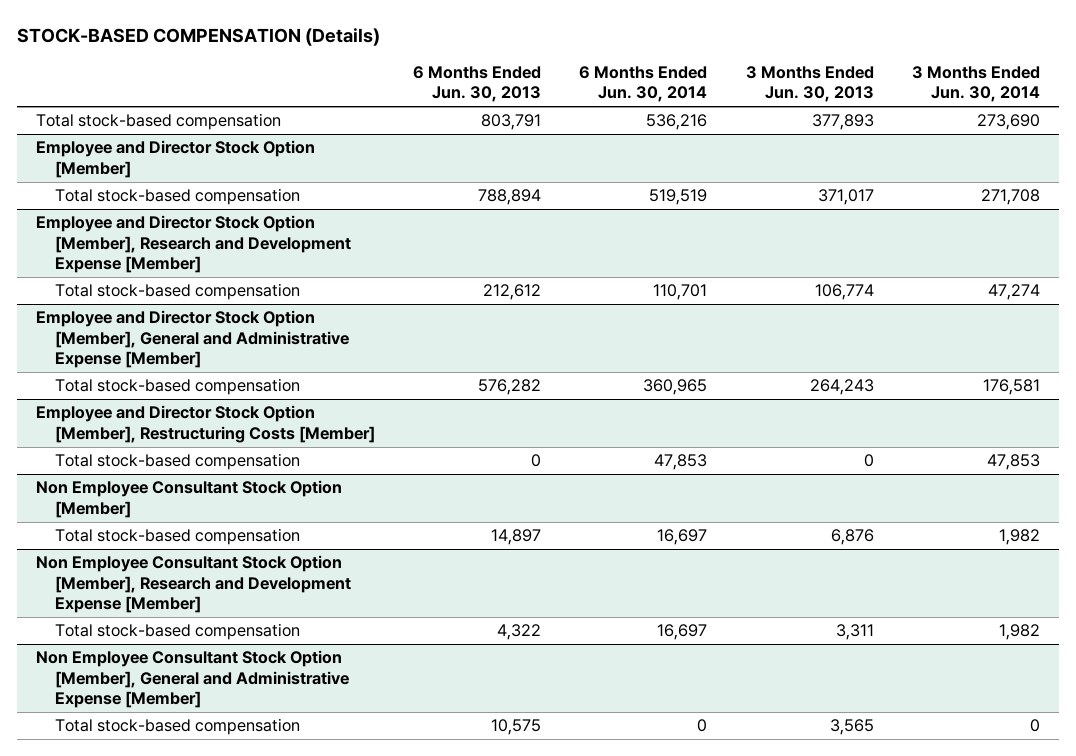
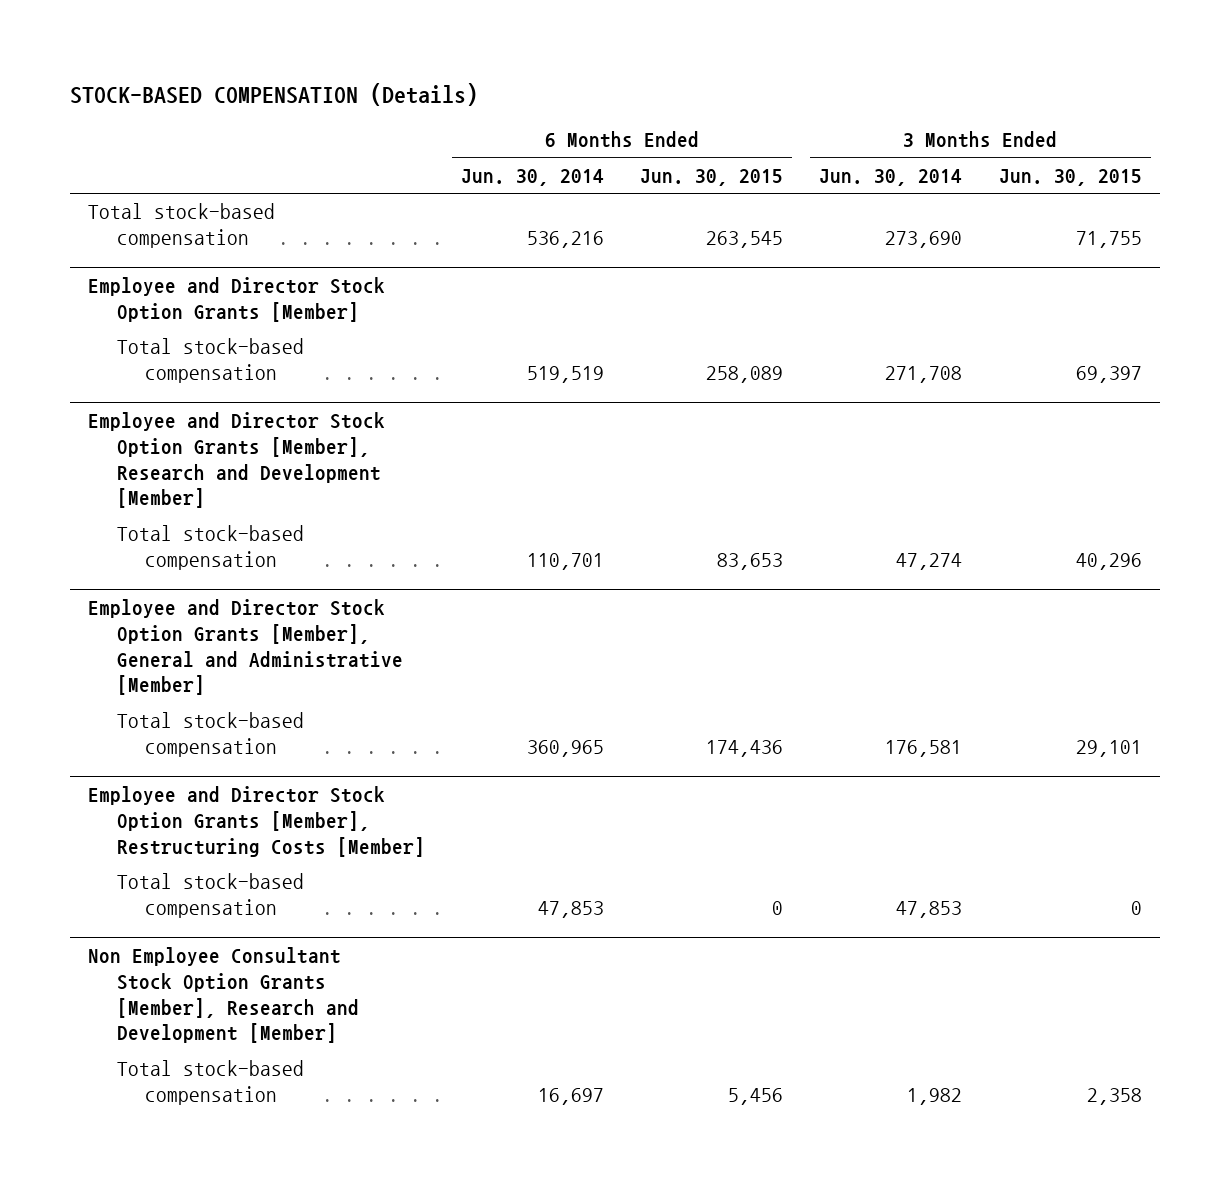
[413,65,542,103] 6 Months Ended Jun. 30, 2013 -> none
[745,65,874,103] 3 Months Ended Jun. 30, 2013 -> none
none -> [640,169,784,187] Jun. 30, 2015
none -> [998,169,1142,187] Jun. 30, 2015
[36,140,316,178] Employee and Director Stock Option [Member] -> [88,277,386,322] Employee and Director Stock Option Grants [Member]
[36,215,352,274] Employee and Director Stock Option [Member], Research and Development Expense [Member] -> [88,412,386,509] Employee and Director Stock Option Grants [Member], Research and Development [Member]
[36,310,350,369] Employee and Director Stock Option [Member], General and Administrative Expense [Member] -> [88,599,403,696] Employee and Director Stock Option Grants [Member], General and Administrative [Member]
[36,405,376,443] Employee and Director Stock Option [Member], Restructuring Costs [Member] -> [88,786,425,857] Employee and Director Stock Option Grants [Member], Restructuring Costs [Member]
[36,480,343,518] Non Employee Consultant Stock Option [Member] -> none
[55,528,301,546] Total stock-based compensation -> none
[36,555,352,614] Non Employee Consultant Stock Option [Member], Research and Development Expense [Member] -> [88,947,359,1044] Non Employee Consultant Stock Option Grants [Member], Research and Development [Member]
[36,650,350,709] Non Employee Consultant Stock Option [Member], General and Administrative Expense [Member] -> none
[55,718,301,736] Total stock-based compensation -> none

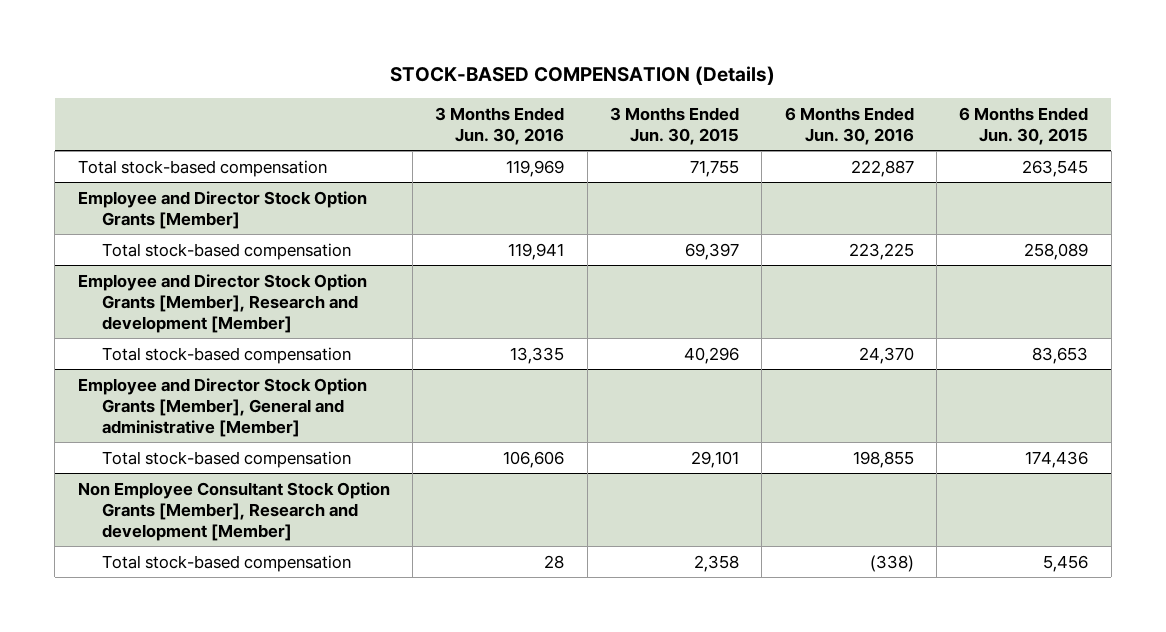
[460,169,604,187] Jun. 30, 2014 -> none
[819,169,963,187] Jun. 30, 2014 -> none
none -> [435,106,565,145] 3 Months Ended Jun. 30, 2016
none -> [784,106,914,145] 6 Months Ended Jun. 30, 2016
[88,412,386,509] Employee and Director Stock Option Grants [Member], Research and Development [Member] -> [77,273,367,333] Employee and Director Stock Option Grants [Member], Research and development [Member]
[88,599,403,696] Employee and Director Stock Option Grants [Member], General and Administrative [Member] -> [77,377,367,437] Employee and Director Stock Option Grants [Member], General and administrative [Member]
[88,786,425,857] Employee and Director Stock Option Grants [Member], Restructuring Costs [Member] -> none
[116,873,304,919] Total stock-based compensation -> none
[88,947,359,1044] Non Employee Consultant Stock Option Grants [Member], Research and Development [Member] -> [77,481,390,541] Non Employee Consultant Stock Option Grants [Member], Research and development [Member]

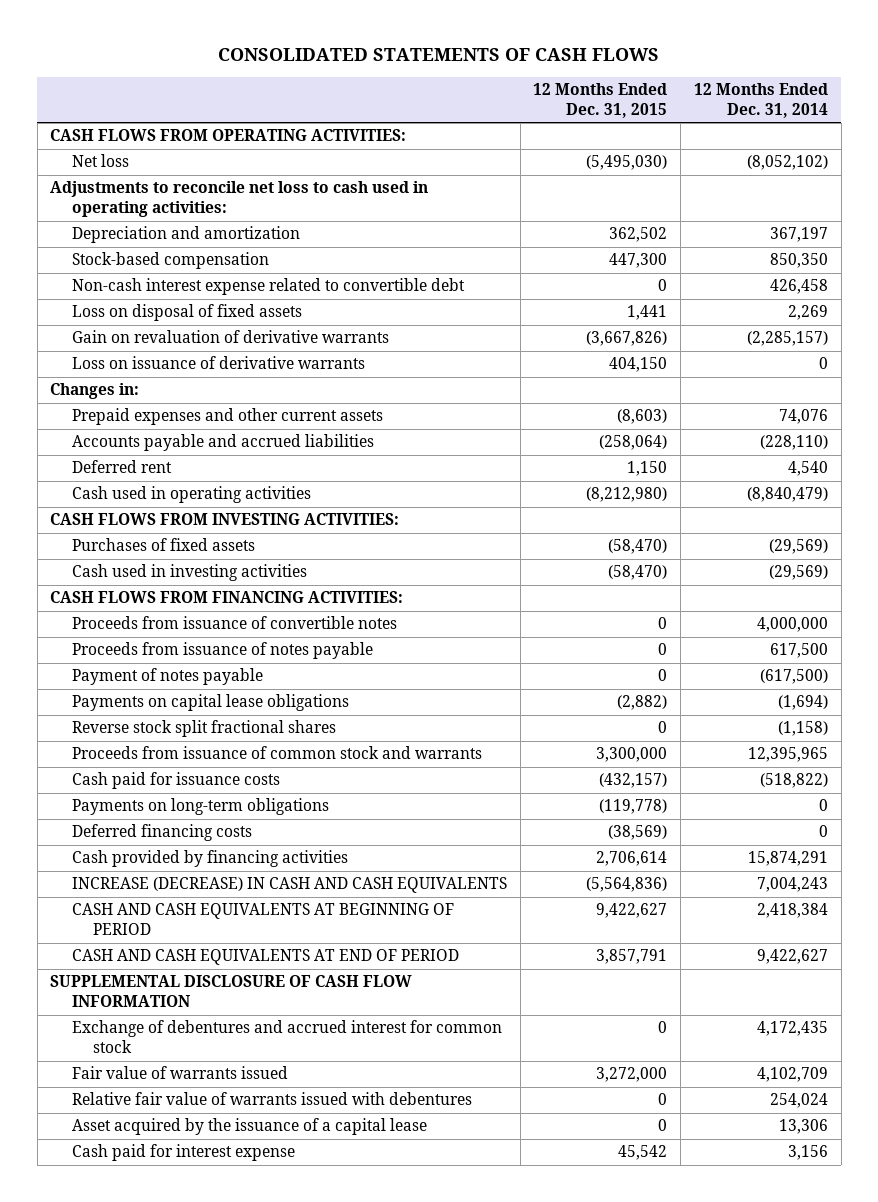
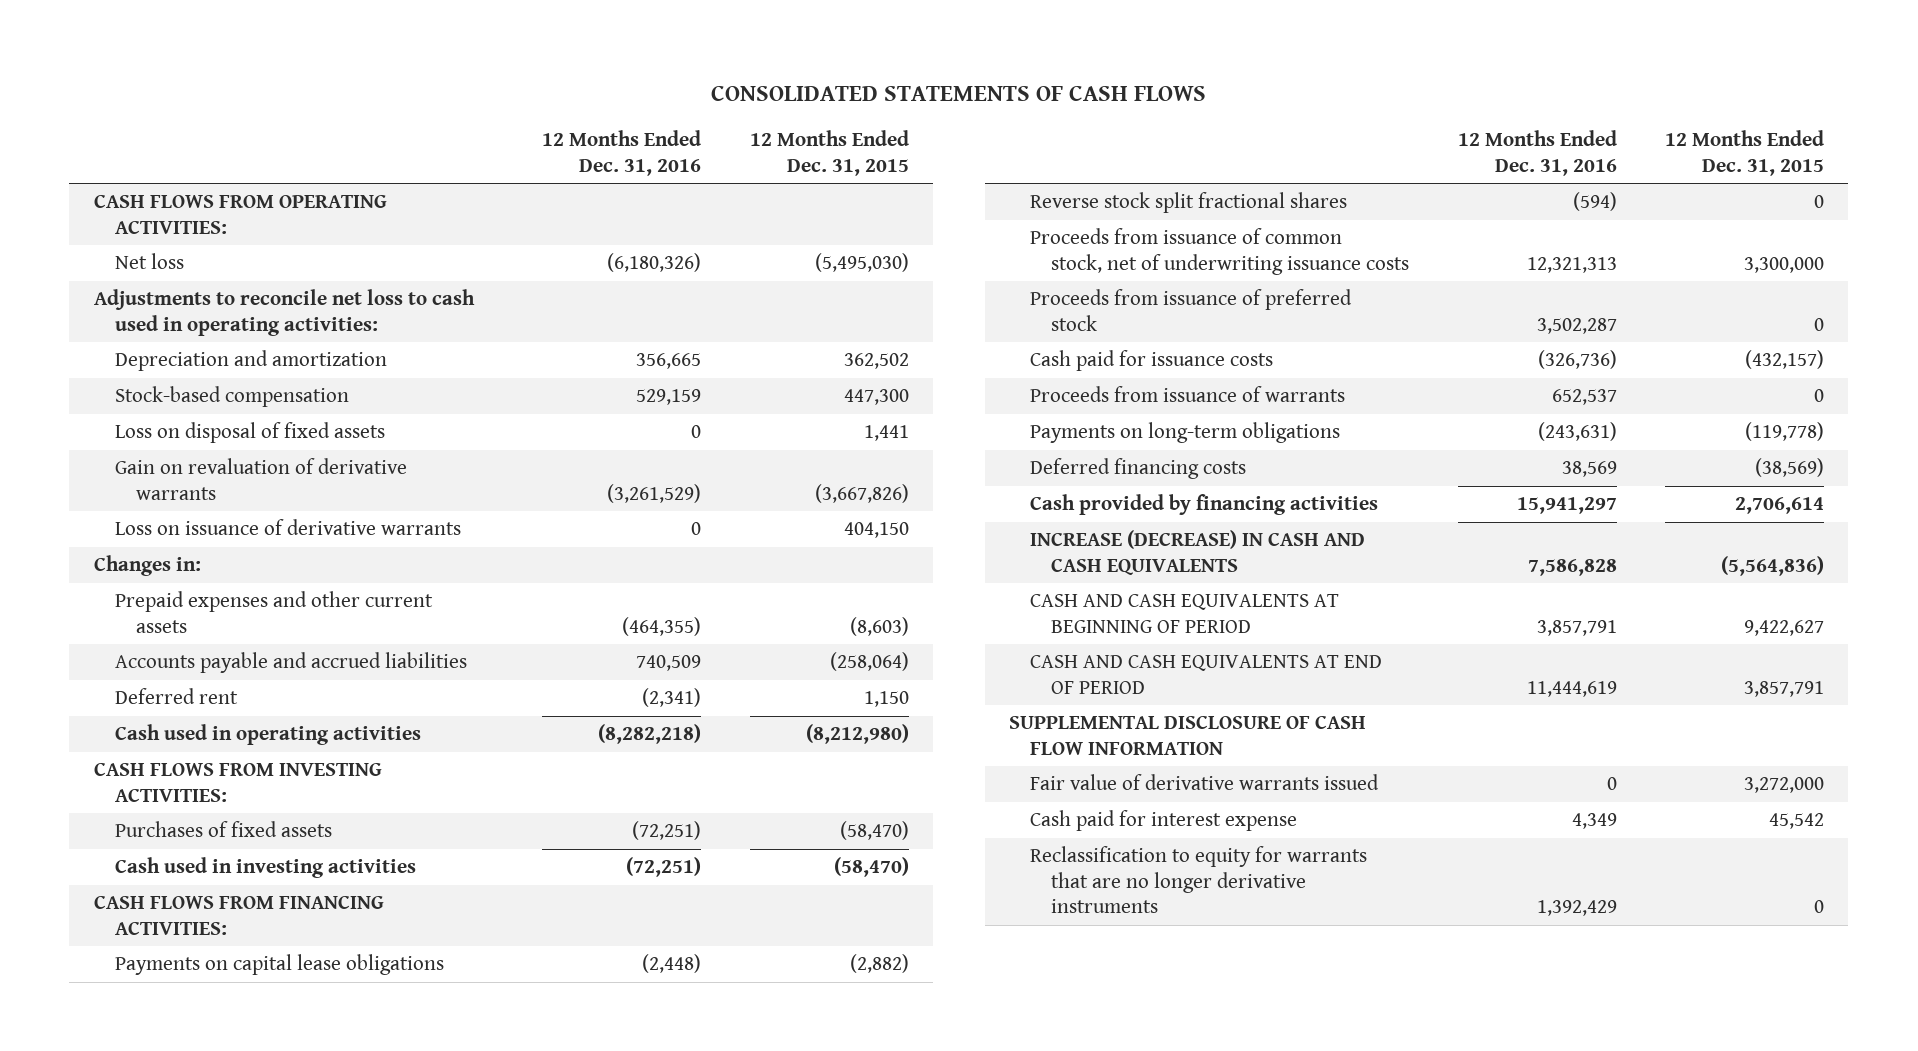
[693,83,828,119] 12 Months Ended Dec. 31, 2014 -> none
none -> [542,130,702,176] 12 Months Ended Dec. 31, 2016
[71,278,465,296] Non-cash interest expense related to convertible debt -> none
[71,616,397,630] Proceeds from issuance of convertible notes -> none
[71,642,373,660] Proceeds from issuance of notes payable -> none
[71,668,263,686] Payment of notes payable -> none
[71,746,482,760] Proceeds from issuance of common stock and warrants -> [1030,228,1410,275] Proceeds from issuance of common stock, net of underwriting issuance costs
none -> [1030,289,1353,331] Proceeds from issuance of preferred stock
none -> [1030,386,1346,403] Proceeds from issuance of warrants
[71,1020,502,1054] Exchange of debentures and accrued interest for common stock -> none
[71,1092,472,1106] Relative fair value of warrants issued with debentures -> none
[71,1118,427,1136] Asset acquired by the issuance of a capital lease -> none
[71,1066,288,1080] Fair value of warrants issued -> [1030,774,1380,791] Fair value of derivative warrants issued
none -> [1030,846,1368,914] Reclassification to equity for warrants that are no longer derivative instruments

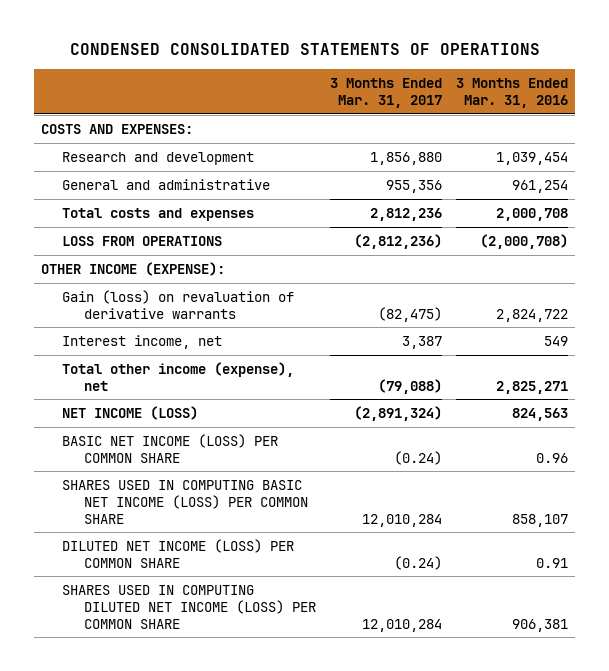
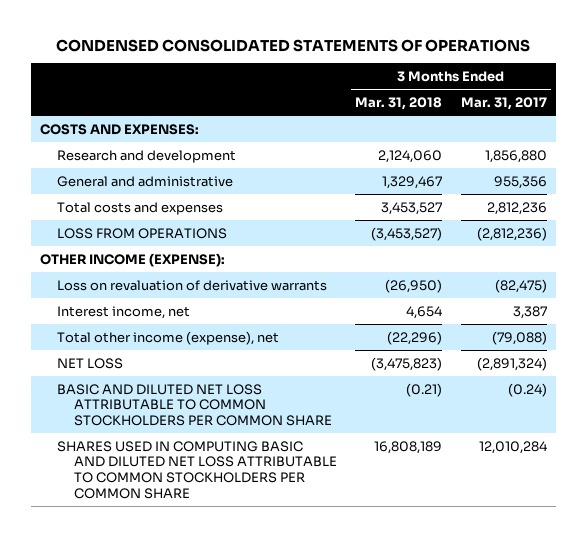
[456,78,569,109] 3 Months Ended Mar. 31, 2016 -> none
none -> [355,96,443,110] Mar. 31, 2018
[62,289,295,319] Gain (loss) on revaluation of derivative warrants -> [56,279,327,291] Loss on revaluation of derivative warrants
[62,538,295,568] DILUTED NET INCOME (LOSS) PER COMMON SHARE -> none
[62,584,316,629] SHARES USED IN COMPUTING DILUTED NET INCOME (LOSS) PER COMMON SHARE -> none
[62,405,199,420] NET INCOME (LOSS) -> [56,357,123,369] NET LOSS
[62,433,279,463] BASIC NET INCOME (LOSS) PER COMMON SHARE -> [56,383,332,427] BASIC AND DILUTED NET LOSS ATTRIBUTABLE TO COMMON STOCKHOLDERS PER COMMON SHARE
[62,479,308,524] SHARES USED IN COMPUTING BASIC NET INCOME (LOSS) PER COMMON SHARE -> [56,440,337,499] SHARES USED IN COMPUTING BASIC AND DILUTED NET LOSS ATTRIBUTABLE TO COMMON STOCKHOLDERS PER COMMON SHARE

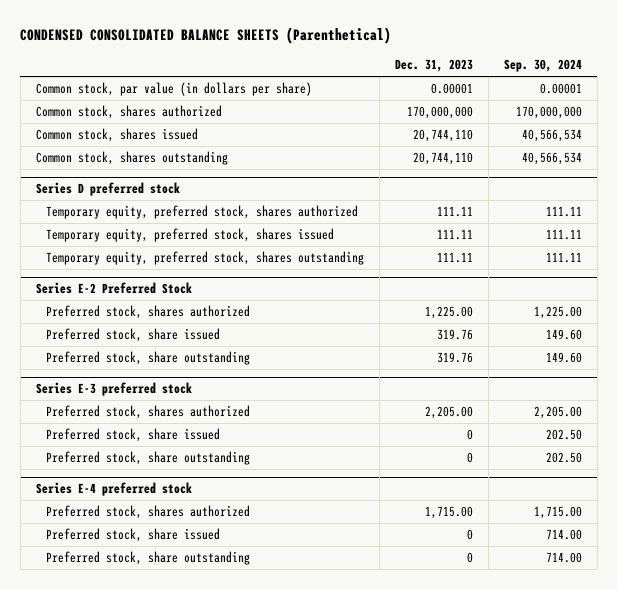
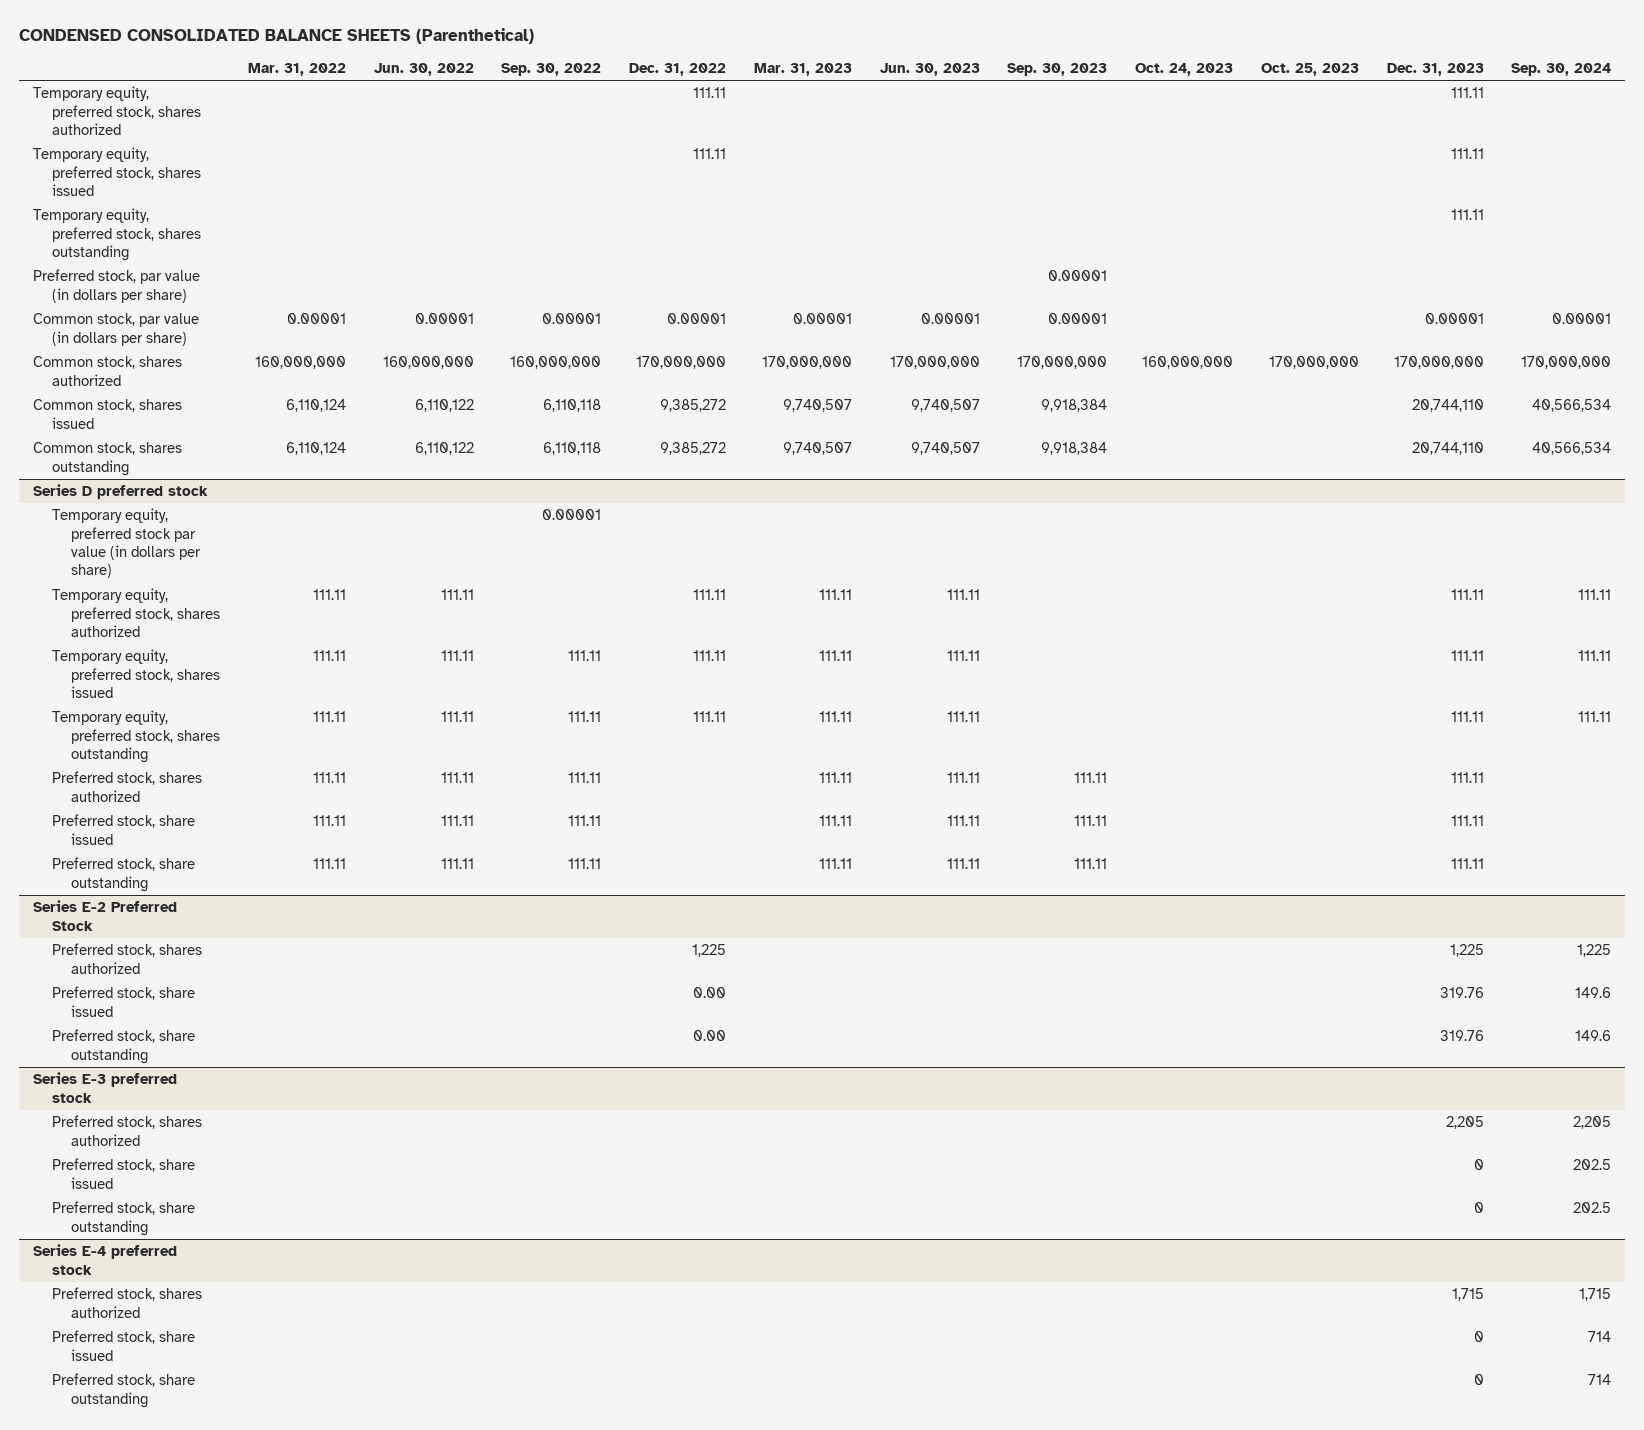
none -> [247,63,346,77] Mar. 31, 2022
none -> [373,63,474,77] Jun. 30, 2022
none -> [501,63,602,77] Sep. 30, 2022
none -> [629,63,727,77] Dec. 31, 2022
none -> [753,63,852,77] Mar. 31, 2023
none -> [879,63,980,77] Jun. 30, 2023
none -> [1007,63,1108,77] Sep. 30, 2023
none -> [1135,63,1234,77] Oct. 24, 2023
none -> [1260,63,1359,77] Oct. 25, 2023
none -> [32,86,201,135] Temporary equity, preferred stock, shares authorized
none -> [32,147,201,196] Temporary equity, preferred stock, shares issued
none -> [32,208,201,261] Temporary equity, preferred stock, shares outstanding
none -> [32,269,200,303] Preferred stock, par value (in dollars per share)
none -> [51,508,202,579] Temporary equity, preferred stock par value (in dollars per share)
none -> [51,771,202,802] Preferred stock, shares authorized
none -> [51,814,195,845] Preferred stock, share issued
none -> [51,857,195,892] Preferred stock, share outstanding
[424,306,473,320] 1,225.00 -> [1449,944,1484,958] 1,225
[533,306,582,320] 1,225.00 -> [1577,944,1612,958] 1,225
[545,329,582,341] 149.60 -> [1575,987,1612,999] 149.6
[545,352,582,364] 149.60 -> [1575,1030,1612,1042] 149.6
[424,406,473,420] 2,205.00 -> [1445,1116,1484,1130] 2,205
[533,406,582,420] 2,205.00 -> [1573,1116,1612,1130] 2,205
[545,429,582,441] 202.50 -> [1573,1159,1612,1171] 202.5
[545,452,582,464] 202.50 -> [1573,1202,1612,1214] 202.5
[424,506,473,520] 1,715.00 -> [1451,1288,1484,1302] 1,715
[533,506,582,520] 1,715.00 -> [1579,1288,1612,1302] 1,715
[545,529,582,541] 714.00 -> [1588,1331,1612,1343] 714
[545,552,582,564] 714.00 -> [1588,1374,1612,1386] 714

